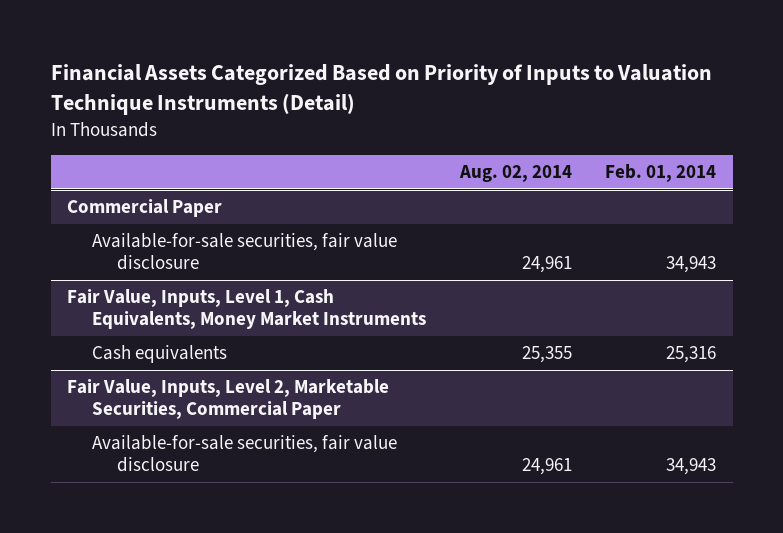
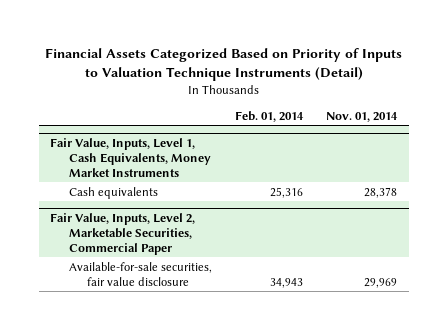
[458,165,572,183] Aug. 02, 2014 -> none
none -> [326,111,399,122] Nov. 01, 2014
[67,199,223,218] Commercial Paper -> none
[92,233,398,271] Available-for-sale securities, fair value disclosure -> none

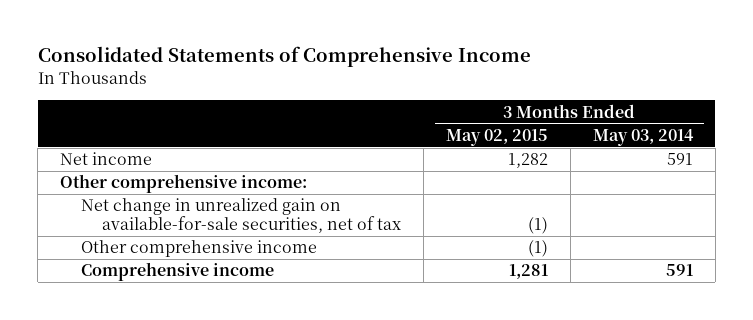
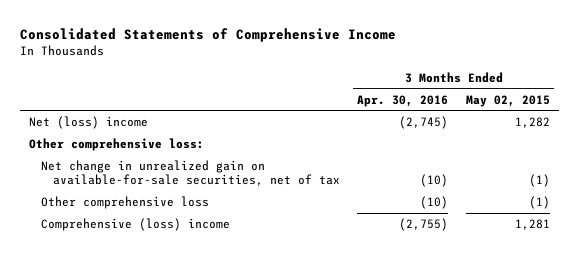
[592,128,694,146] May 03, 2014 -> none
none -> [357,94,449,107] Apr. 30, 2016
[60,152,153,166] Net income -> [28,116,148,130] Net (loss) income
[60,174,308,194] Other comprehensive income: -> [28,138,204,152] Other comprehensive loss:
[81,240,318,258] Other comprehensive income -> [40,196,209,210] Other comprehensive loss
[81,262,275,282] Comprehensive income -> [40,218,230,232] Comprehensive (loss) income

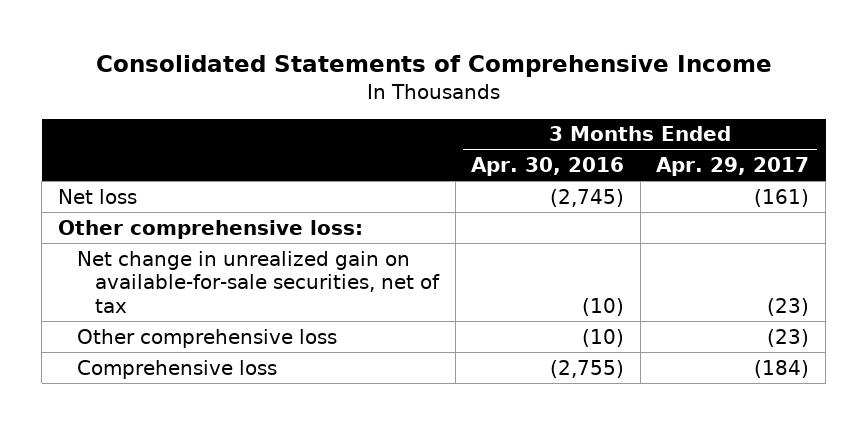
[465,94,550,107] May 02, 2015 -> none
none -> [656,156,810,176] Apr. 29, 2017
[28,116,148,130] Net (loss) income -> [58,188,138,204] Net loss
[40,218,230,232] Comprehensive (loss) income -> [76,359,277,379] Comprehensive loss

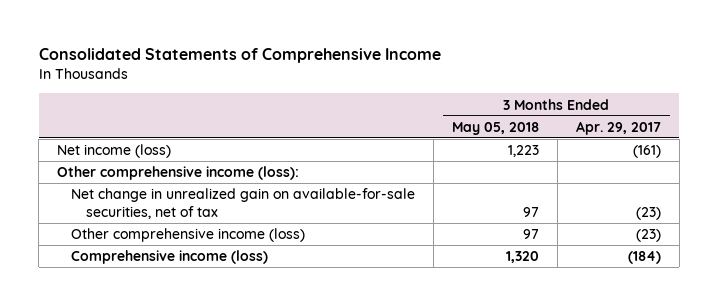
[471,156,625,176] Apr. 30, 2016 -> none
none -> [451,121,539,135] May 05, 2018
[58,188,138,204] Net loss -> [56,144,171,159] Net income (loss)
[58,219,364,239] Other comprehensive loss: -> [56,166,299,181] Other comprehensive income (loss):
[76,328,337,348] Other comprehensive loss -> [71,228,306,243] Other comprehensive income (loss)
[76,359,277,379] Comprehensive loss -> [71,250,269,265] Comprehensive income (loss)

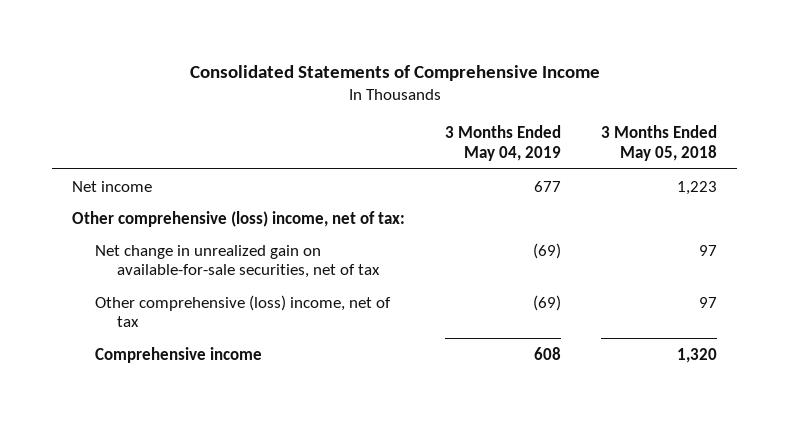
[575,120,661,135] Apr. 29, 2017 -> none
none -> [445,124,562,161] 3 Months Ended May 04, 2019
[56,144,171,159] Net income (loss) -> [72,180,153,192] Net income
[56,166,299,181] Other comprehensive income (loss): -> [72,210,406,227] Other comprehensive (loss) income, net of tax:
[71,228,306,243] Other comprehensive income (loss) -> [94,294,391,328] Other comprehensive (loss) income, net of tax
[71,250,269,265] Comprehensive income (loss) -> [94,346,262,363] Comprehensive income

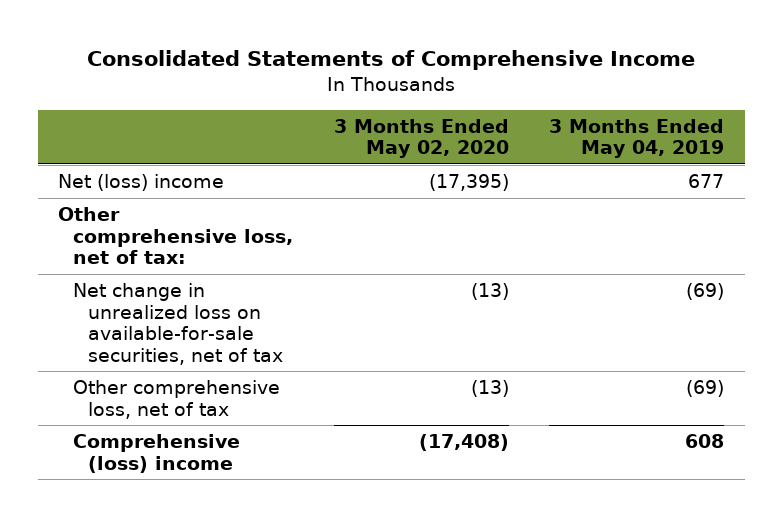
[601,124,718,161] 3 Months Ended May 05, 2018 -> none
none -> [333,118,509,159] 3 Months Ended May 02, 2020
[72,180,153,192] Net income -> [58,174,225,192] Net (loss) income
[72,210,406,227] Other comprehensive (loss) income, net of tax: -> [58,207,294,265] Other comprehensive loss, net of tax:
[94,244,381,279] Net change in unrealized gain on available-for-sale securities, net of tax -> [73,283,284,365] Net change in unrealized loss on available-for-sale securities, net of tax
[94,294,391,328] Other comprehensive (loss) income, net of tax -> [73,380,281,419] Other comprehensive loss, net of tax
[94,346,262,363] Comprehensive income -> [73,434,241,473] Comprehensive (loss) income

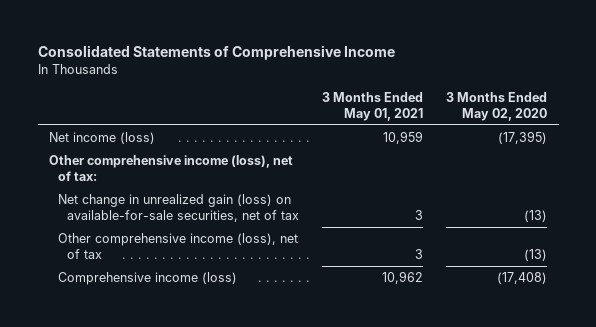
[549,118,725,159] 3 Months Ended May 04, 2019 -> none
none -> [321,91,423,121] 3 Months Ended May 01, 2021
[58,174,225,192] Net (loss) income -> [49,131,156,144] Net income (loss)
[58,207,294,265] Other comprehensive loss, net of tax: -> [49,154,294,181] Other comprehensive income (loss), net of tax:
[73,283,284,365] Net change in unrealized loss on available-for-sale securities, net of tax -> [57,193,299,222] Net change in unrealized gain (loss) on available-for-sale securities, net of tax
[73,380,281,419] Other comprehensive loss, net of tax -> [57,232,298,259] Other comprehensive income (loss), net of tax
[73,434,241,473] Comprehensive (loss) income -> [57,271,237,285] Comprehensive income (loss)

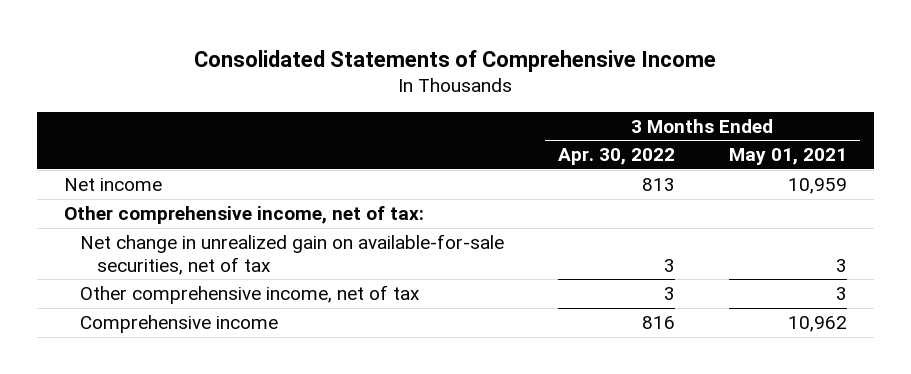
[446,91,548,121] 3 Months Ended May 02, 2020 -> none
none -> [558,148,676,166] Apr. 30, 2022
[49,131,156,144] Net income (loss) -> [63,178,162,192] Net income
[49,154,294,181] Other comprehensive income (loss), net of tax: -> [63,206,424,225] Other comprehensive income, net of tax:
[57,193,299,222] Net change in unrealized gain (loss) on available-for-sale securities, net of tax -> [80,234,505,275] Net change in unrealized gain on available-for-sale securities, net of tax
[57,232,298,259] Other comprehensive income (loss), net of tax -> [80,285,421,305] Other comprehensive income, net of tax
[57,271,237,285] Comprehensive income (loss) -> [80,315,279,334] Comprehensive income

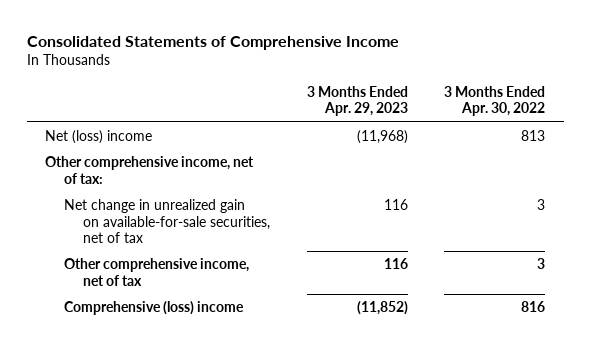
[728,148,847,166] May 01, 2021 -> none
none -> [306,85,408,117] 3 Months Ended Apr. 29, 2023
[63,178,162,192] Net income -> [44,129,152,144] Net (loss) income
[80,315,279,334] Comprehensive income -> [63,300,244,315] Comprehensive (loss) income

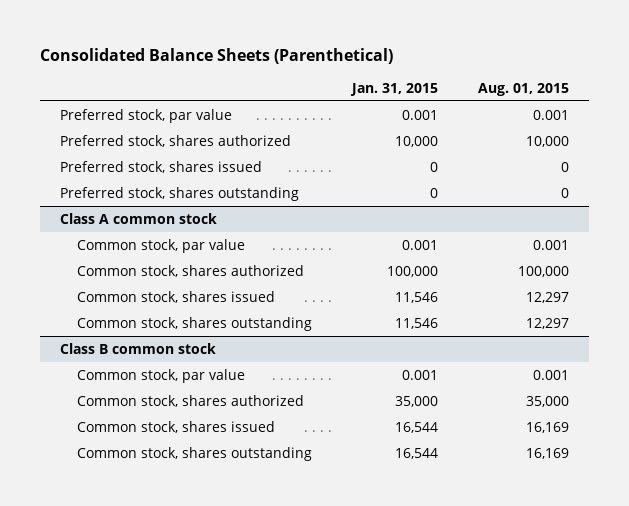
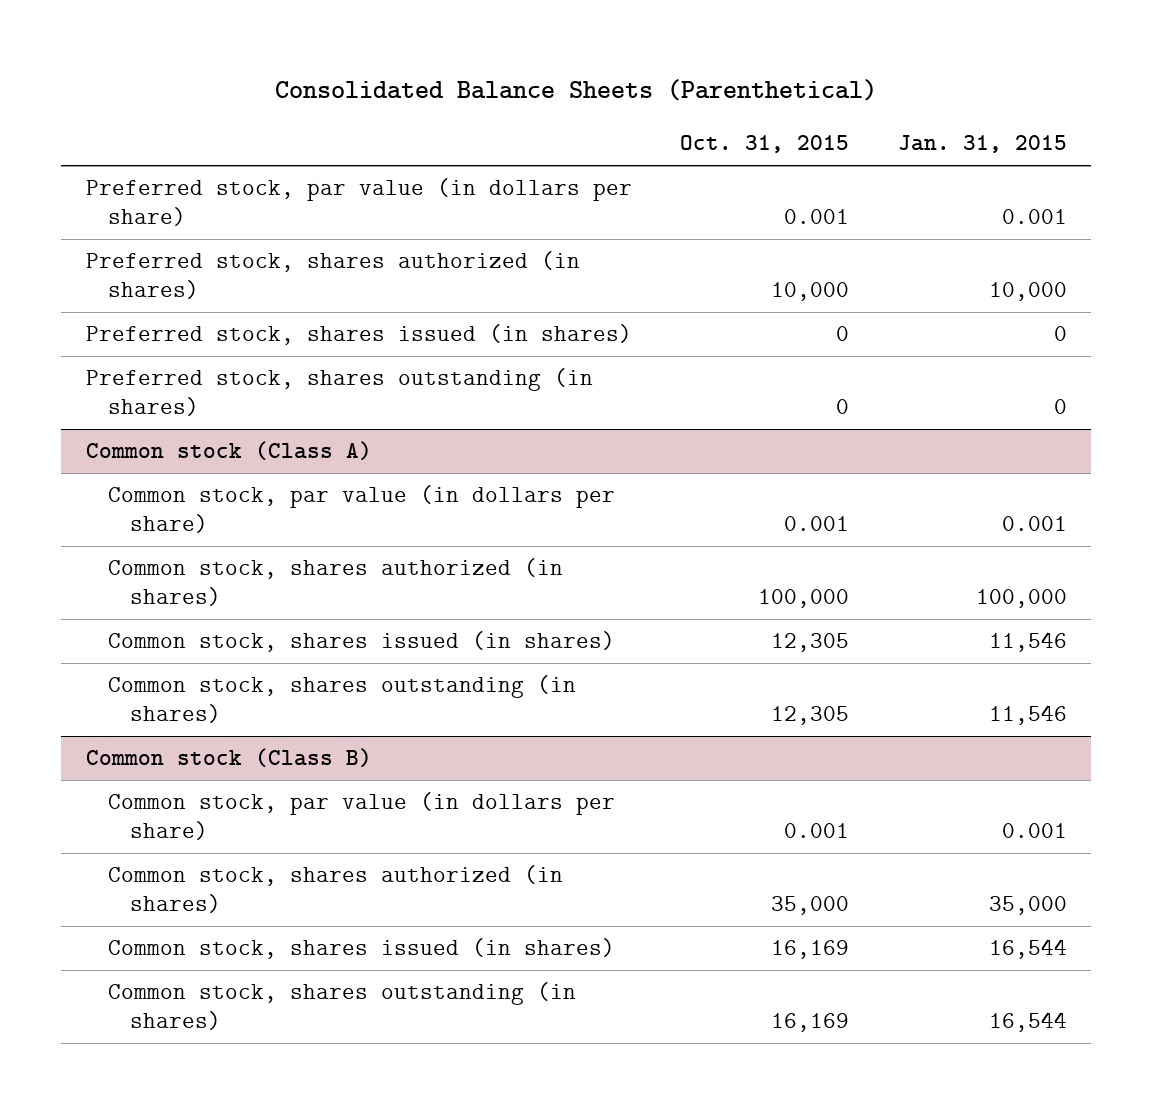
[478,82,570,96] Aug. 01, 2015 -> none
none -> [680,135,850,154] Oct. 31, 2015
[60,108,233,123] Preferred stock, par value -> [85,177,632,227] Preferred stock, par value (in dollars per share)
[60,134,292,147] Preferred stock, shares authorized -> [85,250,580,300] Preferred stock, shares authorized (in shares)
[60,160,263,173] Preferred stock, shares issued -> [85,323,632,345] Preferred stock, shares issued (in shares)
[60,186,300,201] Preferred stock, shares outstanding -> [85,367,593,417] Preferred stock, shares outstanding (in shares)
[60,212,218,224] Class A common stock -> [85,440,372,460] Common stock (Class A)
[77,238,246,253] Common stock, par value -> [107,484,615,534] Common stock, par value (in dollars per share)
[77,264,305,277] Common stock, shares authorized -> [107,557,563,607] Common stock, shares authorized (in shares)
[77,290,276,303] Common stock, shares issued -> [107,630,615,652] Common stock, shares issued (in shares)
[77,316,313,331] Common stock, shares outstanding -> [107,674,576,724] Common stock, shares outstanding (in shares)
[60,342,217,354] Class B common stock -> [85,747,372,767] Common stock (Class B)
[77,368,246,383] Common stock, par value -> [107,791,615,841] Common stock, par value (in dollars per share)
[77,394,305,407] Common stock, shares authorized -> [107,864,563,914] Common stock, shares authorized (in shares)
[77,420,276,433] Common stock, shares issued -> [107,937,615,959] Common stock, shares issued (in shares)
[77,446,313,461] Common stock, shares outstanding -> [107,981,576,1031] Common stock, shares outstanding (in shares)

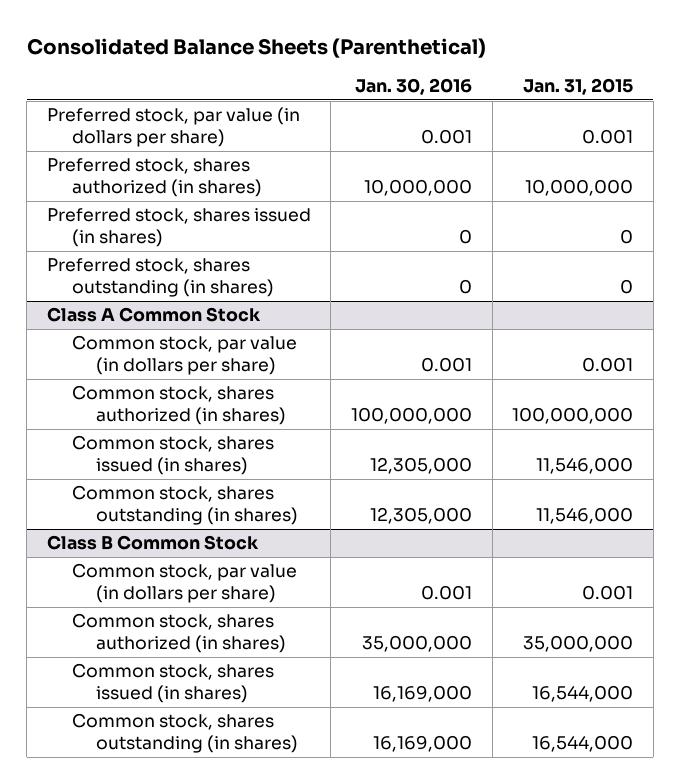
[680,135,850,154] Oct. 31, 2015 -> none
none -> [355,78,473,96] Jan. 30, 2016
[989,282,1068,302] 10,000 -> [525,179,634,197] 10,000,000
[85,440,372,460] Common stock (Class A) -> [46,307,261,323] Class A Common Stock
[976,589,1068,609] 100,000 -> [512,407,634,425] 100,000,000
[989,631,1068,652] 11,546 -> [536,457,634,475] 11,546,000
[989,705,1068,726] 11,546 -> [536,507,634,525] 11,546,000
[85,747,372,767] Common stock (Class B) -> [46,535,259,551] Class B Common Stock
[989,896,1068,916] 35,000 -> [523,635,634,653] 35,000,000
[989,938,1068,959] 16,544 -> [532,685,634,703] 16,544,000
[989,1012,1068,1033] 16,544 -> [532,735,634,753] 16,544,000

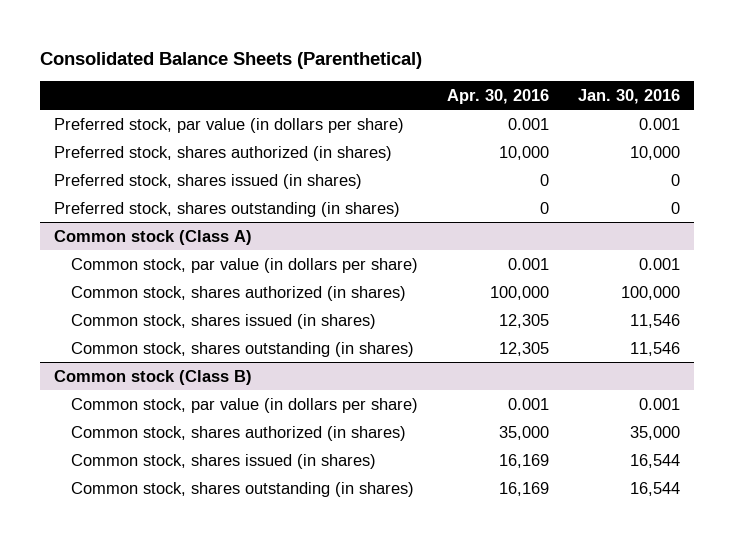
[523,78,634,96] Jan. 31, 2015 -> none
none -> [447,88,550,104] Apr. 30, 2016
[364,179,473,197] 10,000,000 -> [630,145,681,160] 10,000
[46,307,261,323] Class A Common Stock -> [54,229,253,245] Common stock (Class A)
[351,407,473,425] 100,000,000 -> [621,285,681,300] 100,000
[370,457,473,475] 12,305,000 -> [630,313,681,328] 11,546
[370,507,473,525] 12,305,000 -> [630,341,681,356] 11,546
[46,535,259,551] Class B Common Stock -> [54,369,253,385] Common stock (Class B)
[362,635,473,653] 35,000,000 -> [630,425,681,440] 35,000
[373,685,473,703] 16,169,000 -> [630,453,681,468] 16,544
[373,735,473,753] 16,169,000 -> [630,481,681,496] 16,544

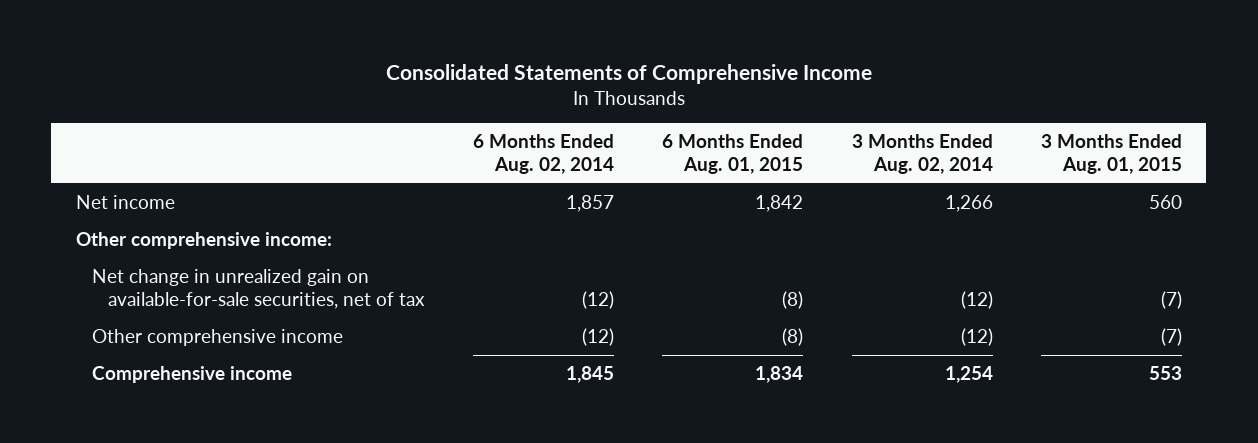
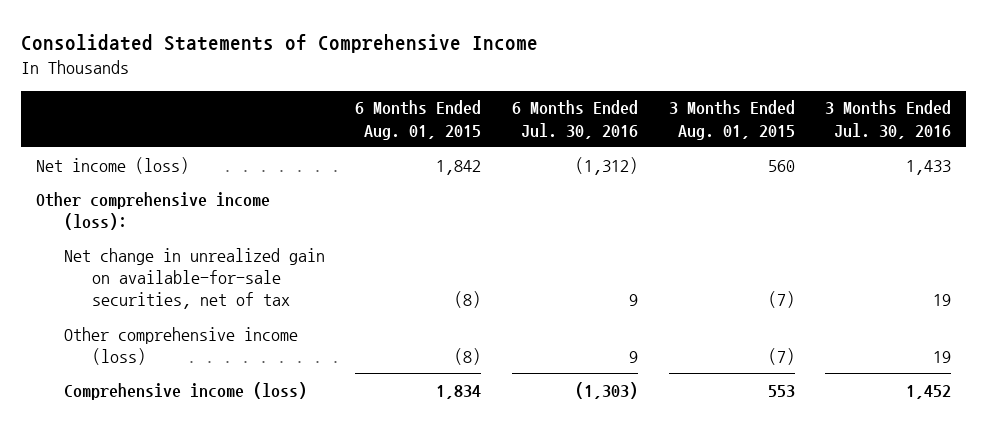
[472,134,614,174] 6 Months Ended Aug. 02, 2014 -> none
[851,134,993,174] 3 Months Ended Aug. 02, 2014 -> none
none -> [511,100,638,139] 6 Months Ended Jul. 30, 2016
none -> [825,100,952,139] 3 Months Ended Jul. 30, 2016
[75,195,175,210] Net income -> [36,156,190,174] Net income (loss)
[75,232,332,250] Other comprehensive income: -> [36,191,271,230] Other comprehensive income (loss):
[92,329,344,347] Other comprehensive income -> [63,326,298,365] Other comprehensive income (loss)
[92,366,293,384] Comprehensive income -> [63,381,307,400] Comprehensive income (loss)

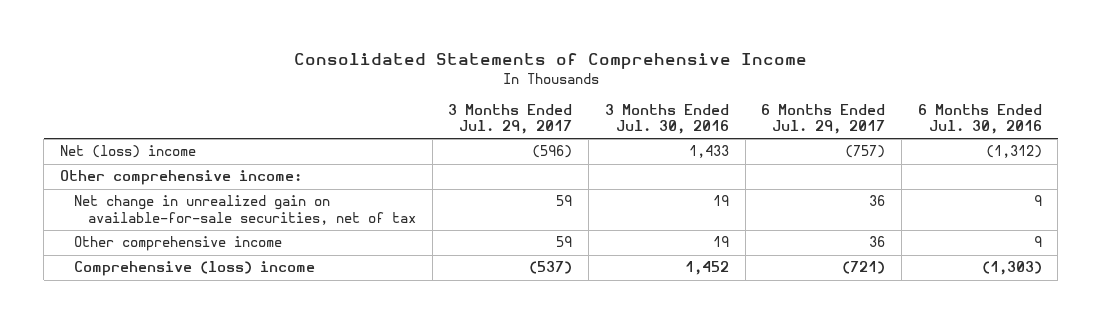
[355,100,482,140] 6 Months Ended Aug. 01, 2015 -> none
[668,100,795,140] 3 Months Ended Aug. 01, 2015 -> none
none -> [448,103,573,135] 3 Months Ended Jul. 29, 2017
none -> [761,103,886,135] 6 Months Ended Jul. 29, 2017
[36,156,190,174] Net income (loss) -> [60,145,197,159] Net (loss) income
[36,191,271,230] Other comprehensive income (loss): -> [60,170,303,186] Other comprehensive income:
[63,326,298,365] Other comprehensive income (loss) -> [74,236,283,252] Other comprehensive income
[63,381,307,400] Comprehensive income (loss) -> [74,261,316,277] Comprehensive (loss) income

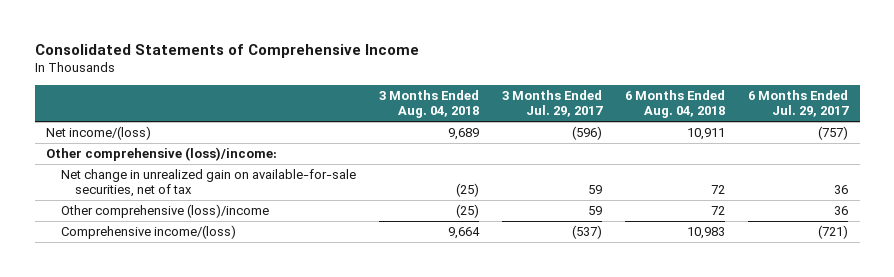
[604,103,729,135] 3 Months Ended Jul. 30, 2016 -> none
[917,103,1042,135] 6 Months Ended Jul. 30, 2016 -> none
none -> [378,90,479,119] 3 Months Ended Aug. 04, 2018
none -> [624,90,725,119] 6 Months Ended Aug. 04, 2018
[60,145,197,159] Net (loss) income -> [46,126,152,141] Net income/(loss)
[60,170,303,186] Other comprehensive income: -> [46,147,278,162] Other comprehensive (loss)/income:
[74,236,283,252] Other comprehensive income -> [60,204,269,219] Other comprehensive (loss)/income
[74,261,316,277] Comprehensive (loss) income -> [60,225,236,240] Comprehensive income/(loss)

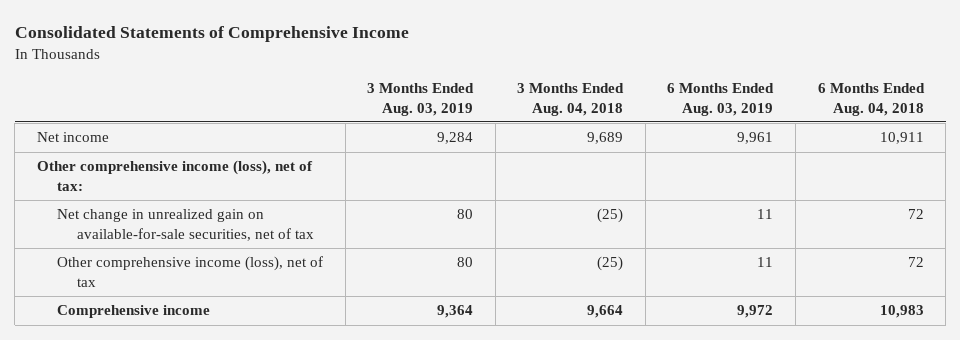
[501,90,603,118] 3 Months Ended Jul. 29, 2017 -> none
[748,90,850,118] 6 Months Ended Jul. 29, 2017 -> none
none -> [367,83,475,116] 3 Months Ended Aug. 03, 2019
none -> [667,83,775,116] 6 Months Ended Aug. 03, 2019
[46,126,152,141] Net income/(loss) -> [36,132,109,143] Net income
[46,147,278,162] Other comprehensive (loss)/income: -> [36,160,313,191] Other comprehensive income (loss), net of tax:
[60,204,269,219] Other comprehensive (loss)/income -> [57,256,324,287] Other comprehensive income (loss), net of tax
[60,225,236,240] Comprehensive income/(loss) -> [57,305,211,319] Comprehensive income

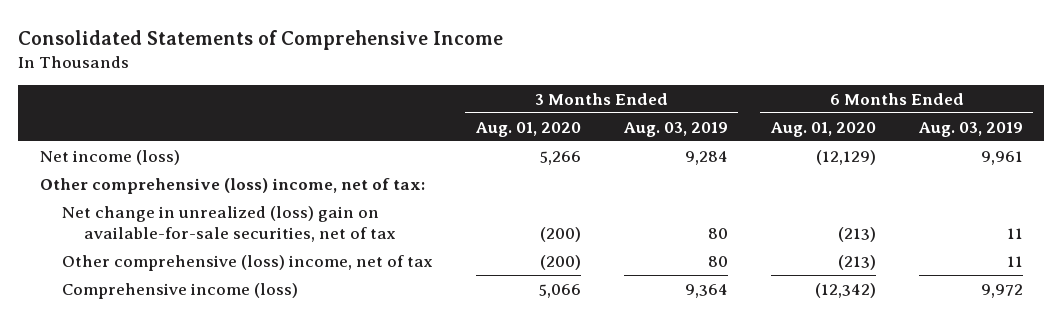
[517,83,625,116] 3 Months Ended Aug. 04, 2018 -> none
[817,83,925,116] 6 Months Ended Aug. 04, 2018 -> none
none -> [474,121,581,137] Aug. 01, 2020
none -> [769,121,876,137] Aug. 01, 2020
[36,132,109,143] Net income -> [39,149,180,165] Net income (loss)
[36,160,313,191] Other comprehensive income (loss), net of tax: -> [39,177,425,194] Other comprehensive (loss) income, net of tax:
[57,209,315,241] Net change in unrealized gain on available-for-sale securities, net of tax -> [61,205,397,242] Net change in unrealized (loss) gain on available-for-sale securities, net of tax
[57,256,324,287] Other comprehensive income (loss), net of tax -> [61,254,433,271] Other comprehensive (loss) income, net of tax
[57,305,211,319] Comprehensive income -> [61,282,298,299] Comprehensive income (loss)

